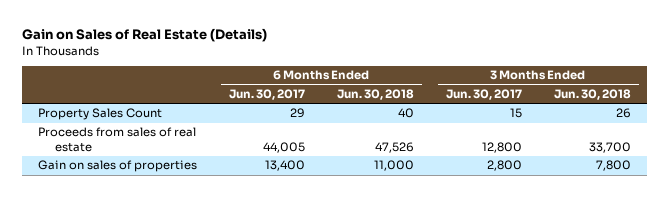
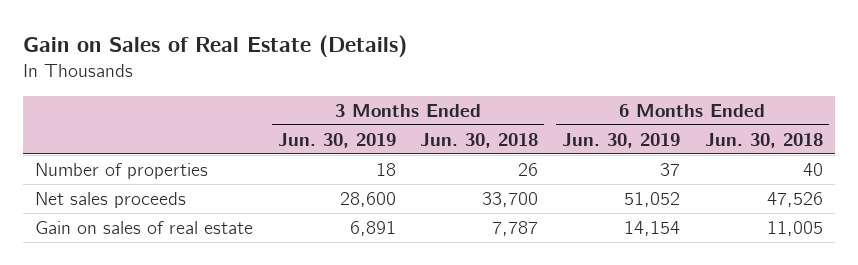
[228,89,305,101] Jun. 30, 2017 -> none
[445,89,522,101] Jun. 30, 2017 -> none
none -> [277,132,396,148] Jun. 30, 2019
none -> [562,132,681,148] Jun. 30, 2019
[37,108,162,121] Property Sales Count -> [35,162,209,179] Number of properties
[37,127,196,152] Proceeds from sales of real estate -> [35,191,187,208] Net sales proceeds
[37,160,197,173] Gain on sales of properties -> [35,220,254,234] Gain on sales of real estate
[373,160,414,172] 11,000 -> [766,220,823,236] 11,005
[595,160,631,172] 7,800 -> [491,220,538,236] 7,787

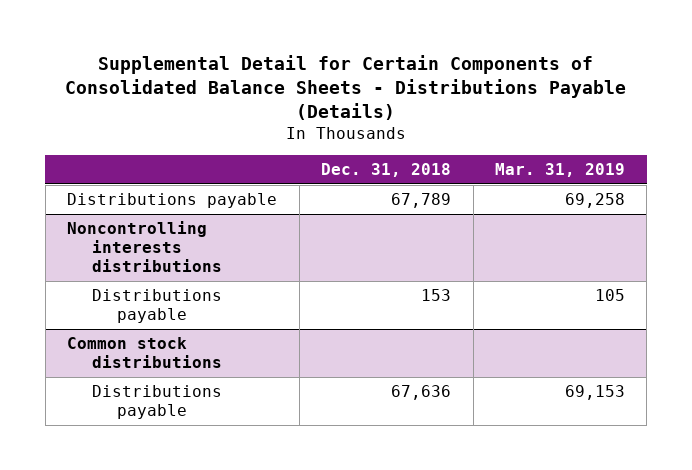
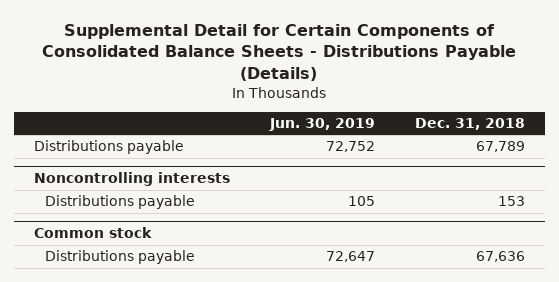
[494,162,625,177] Mar. 31, 2019 -> none
none -> [268,118,375,132] Jun. 30, 2019
[67,221,223,272] Noncontrolling interests distributions -> [34,172,231,187] Noncontrolling interests
[67,337,223,369] Common stock distributions -> [34,227,153,239] Common stock

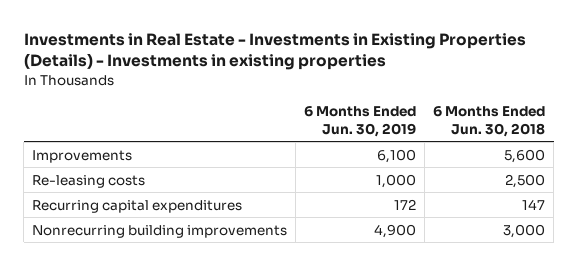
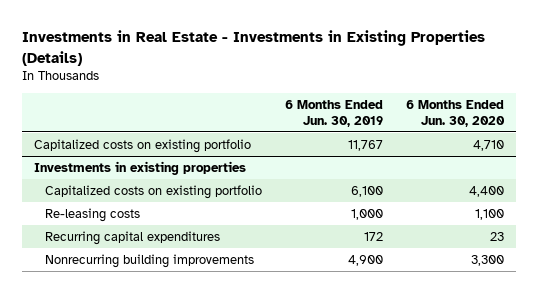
[23,33,526,71] Investments in Real Estate - Investments in Existing Properties (Details) - Investments in existing properties -> [22,30,486,66] Investments in Real Estate - Investments in Existing Properties (Details)
[433,106,546,137] 6 Months Ended Jun. 30, 2018 -> none
none -> [406,99,506,127] 6 Months Ended Jun. 30, 2020
[32,149,133,163] Improvements -> none
none -> [33,138,251,153] Capitalized costs on existing portfolio
none -> [33,160,246,175] Investments in existing properties
none -> [45,184,263,199] Capitalized costs on existing portfolio

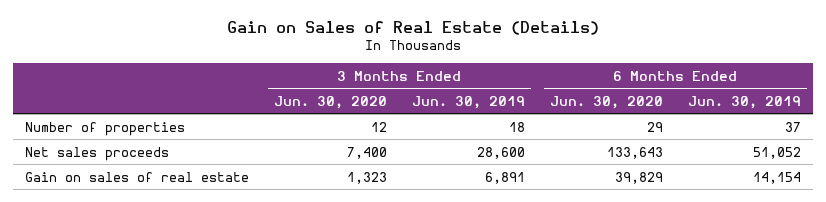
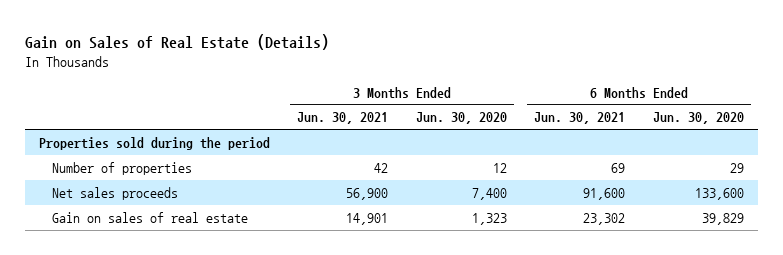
[411,95,525,109] Jun. 30, 2019 -> none
[687,95,801,109] Jun. 30, 2019 -> none
none -> [297,112,389,125] Jun. 30, 2021
none -> [534,112,626,125] Jun. 30, 2021
none -> [38,136,270,150] Properties sold during the period
[606,146,663,159] 133,643 -> [694,187,744,200] 133,600

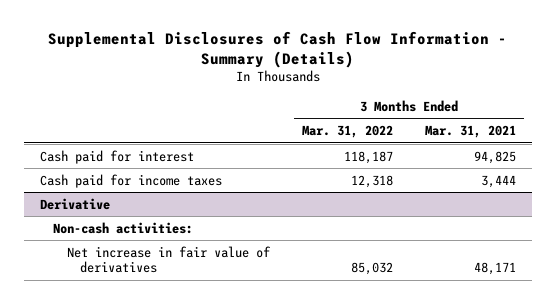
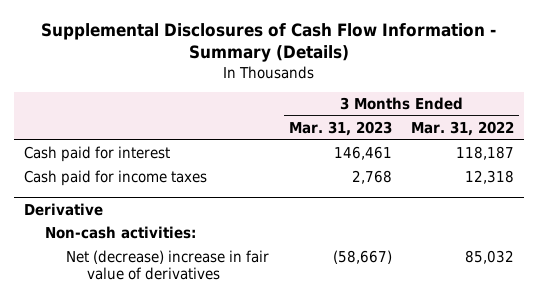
[424,124,516,138] Mar. 31, 2021 -> none
none -> [288,120,392,136] Mar. 31, 2023
[66,245,271,274] Net increase in fair value of derivatives -> [65,250,269,281] Net (decrease) increase in fair value of derivatives

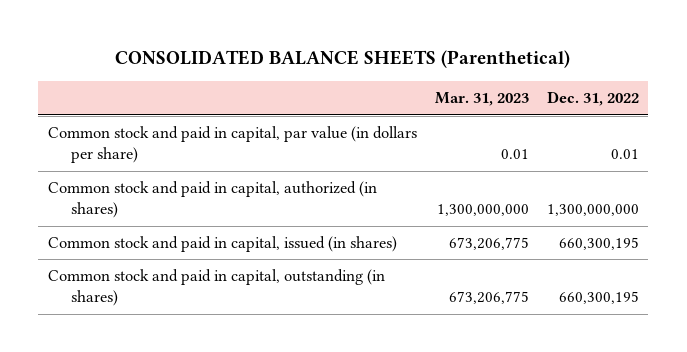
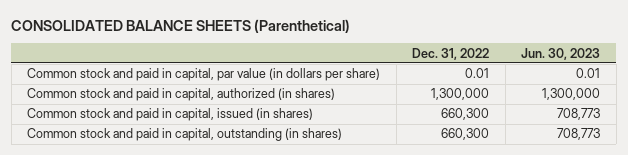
[434,92,529,107] Mar. 31, 2023 -> none
none -> [521,47,601,60] Jun. 30, 2023
[547,204,640,217] 1,300,000,000 -> [431,88,490,101] 1,300,000
[559,237,640,251] 660,300,195 -> [441,108,490,121] 660,300
[559,291,640,305] 660,300,195 -> [441,128,490,141] 660,300

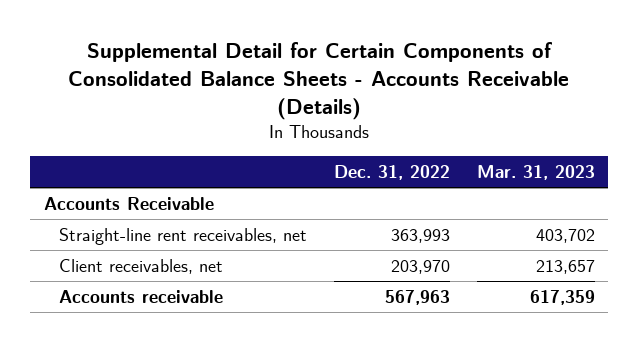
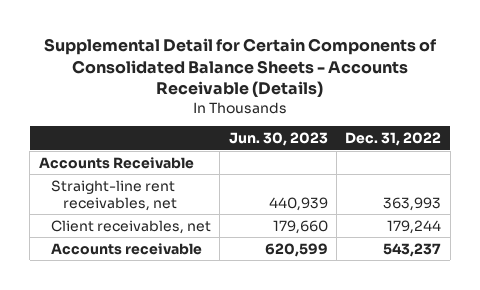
[476,164,595,180] Mar. 31, 2023 -> none
none -> [228,132,328,147] Jun. 30, 2023
[390,259,450,274] 203,970 -> [387,219,442,234] 179,244
[384,289,450,305] 567,963 -> [383,242,442,257] 543,237

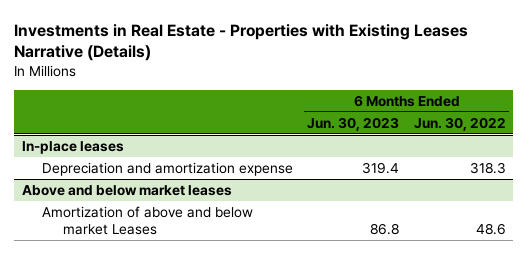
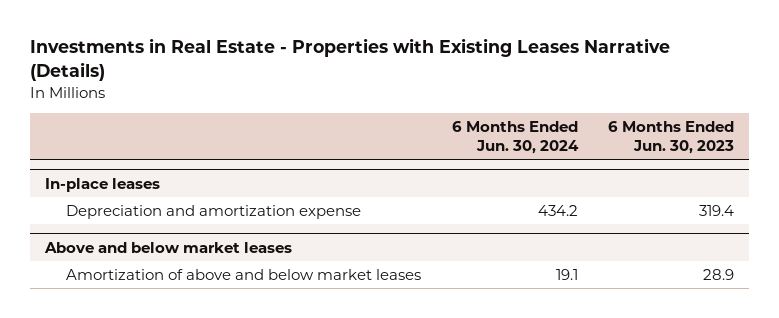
[413,116,506,131] Jun. 30, 2022 -> none
none -> [451,120,579,155] 6 Months Ended Jun. 30, 2024
[42,205,254,235] Amortization of above and below market Leases -> [66,268,422,280] Amortization of above and below market leases
[370,222,400,235] 86.8 -> [702,268,734,280] 28.9

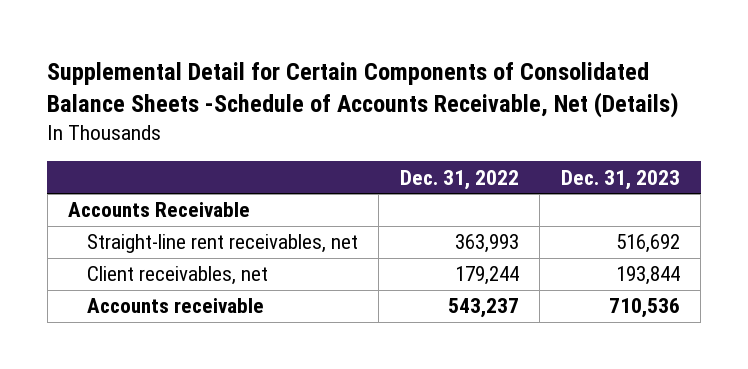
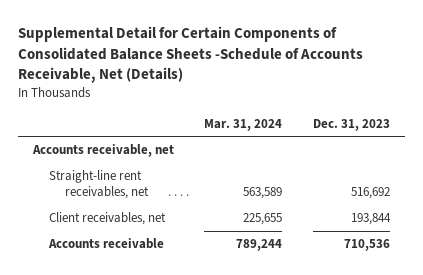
[399,169,519,190] Dec. 31, 2022 -> none
none -> [204,118,283,131] Mar. 31, 2024
[68,202,251,218] Accounts Receivable -> [31,144,174,158] Accounts receivable, net

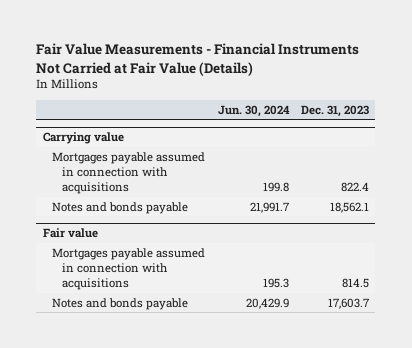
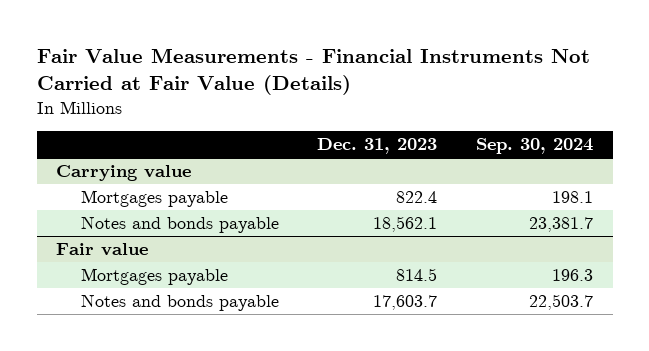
[217,104,290,117] Jun. 30, 2024 -> none
none -> [476,138,594,155] Sep. 30, 2024
[52,151,206,195] Mortgages payable assumed in connection with acquisitions -> [80,190,228,208] Mortgages payable
[52,247,206,291] Mortgages payable assumed in connection with acquisitions -> [80,268,228,286] Mortgages payable

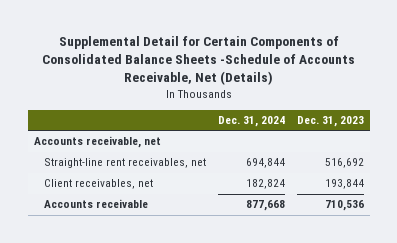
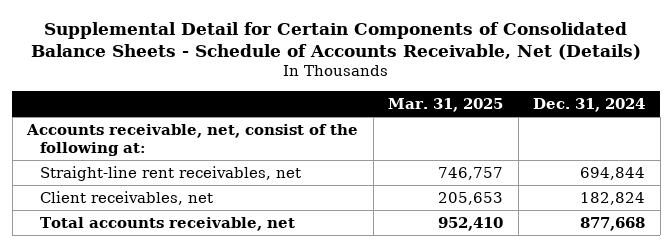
[41,35,355,86] Supplemental Detail for Certain Components of Consolidated Balance Sheets -Schedule of Accounts Receivable, Net (Details) -> [31,21,642,60] Supplemental Detail for Certain Components of Consolidated Balance Sheets - Schedule of Accounts Receivable, Net (Details)
[296,116,364,128] Dec. 31, 2023 -> none
none -> [388,97,504,112] Mar. 31, 2025
[33,136,161,149] Accounts receivable, net -> [26,124,359,156] Accounts receivable, net, consist of the following at:
[44,199,149,209] Accounts receivable -> [39,217,295,232] Total accounts receivable, net

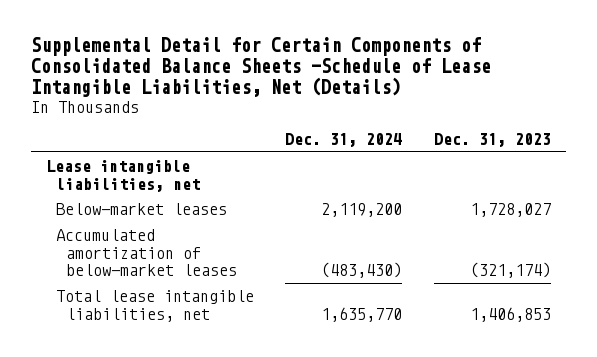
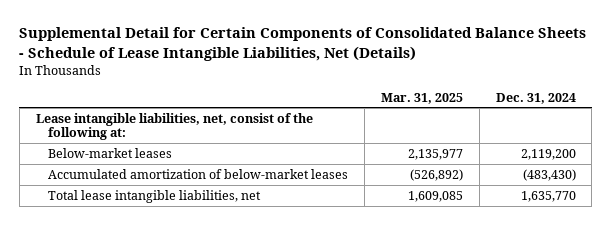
[30,36,491,98] Supplemental Detail for Certain Components of Consolidated Balance Sheets -Schedule of Lease Intangible Liabilities, Net (Details) -> [19,27,587,61] Supplemental Detail for Certain Components of Consolidated Balance Sheets - Schedule of Lease Intangible Liabilities, Net (Details)
[433,133,551,148] Dec. 31, 2023 -> none
none -> [381,92,464,104] Mar. 31, 2025
[46,160,201,192] Lease intangible liabilities, net -> [35,112,313,141] Lease intangible liabilities, net, consist of the following at:

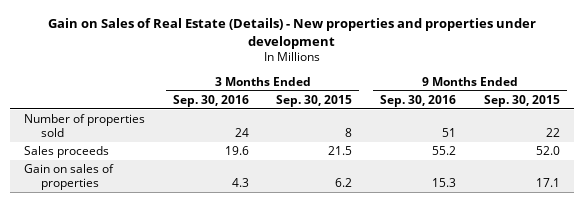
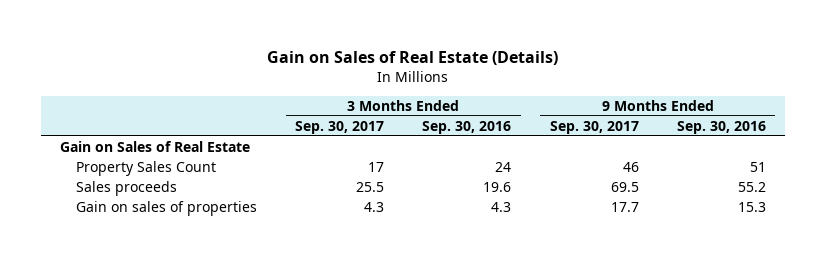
[47,17,536,49] Gain on Sales of Real Estate (Details) - New properties and properties under development -> [267,50,559,65] Gain on Sales of Real Estate (Details)
[276,94,353,107] Sep. 30, 2015 -> none
[484,94,561,107] Sep. 30, 2015 -> none
none -> [295,120,385,134] Sep. 30, 2017
none -> [549,120,639,134] Sep. 30, 2017
none -> [60,141,251,153] Gain on Sales of Real Estate
[23,114,145,137] Number of properties sold -> [75,161,216,177] Property Sales Count

